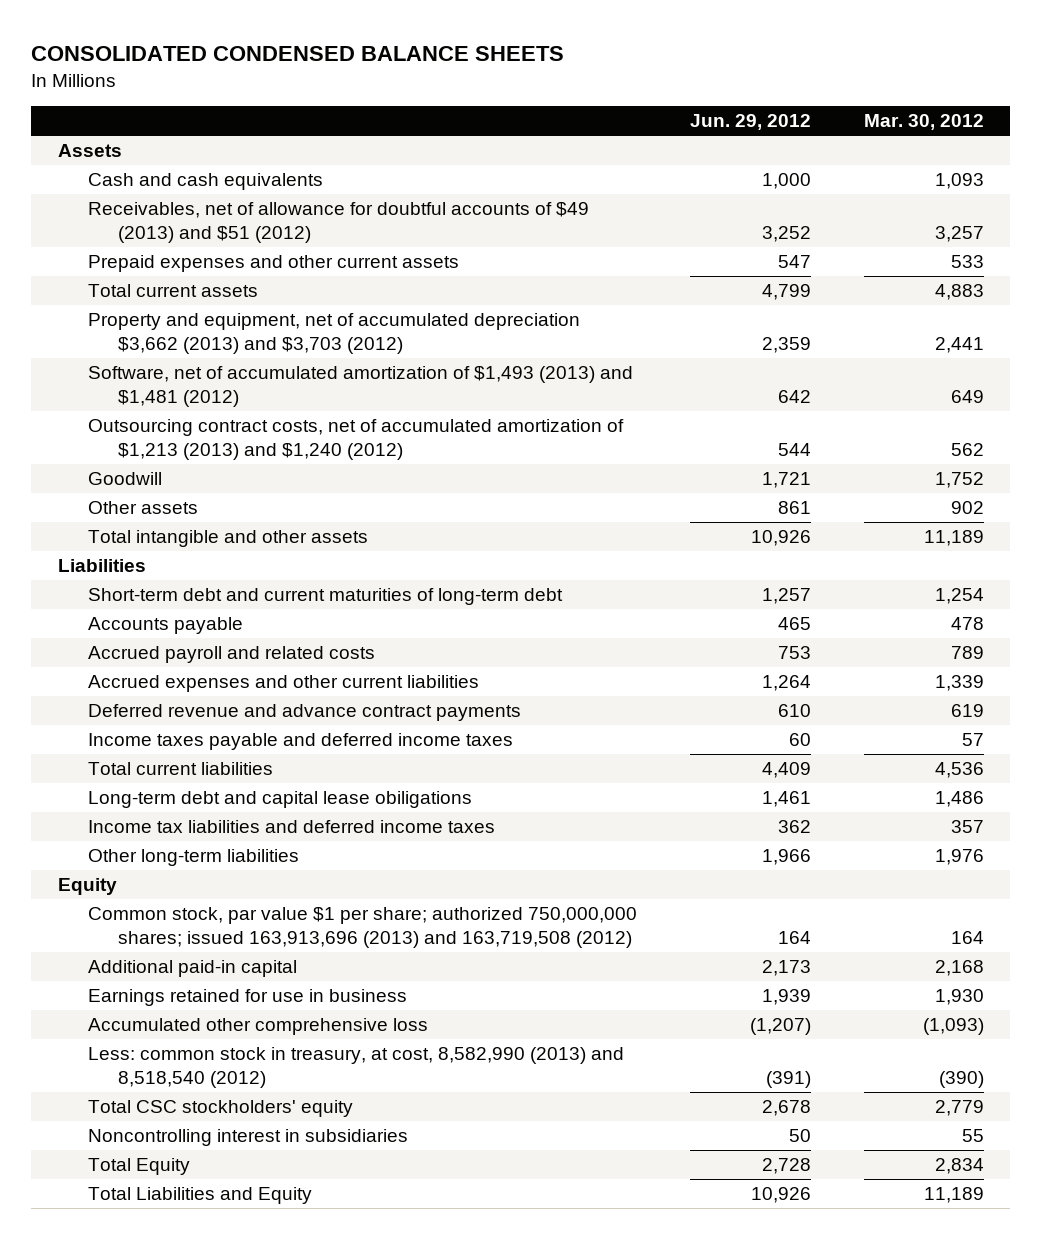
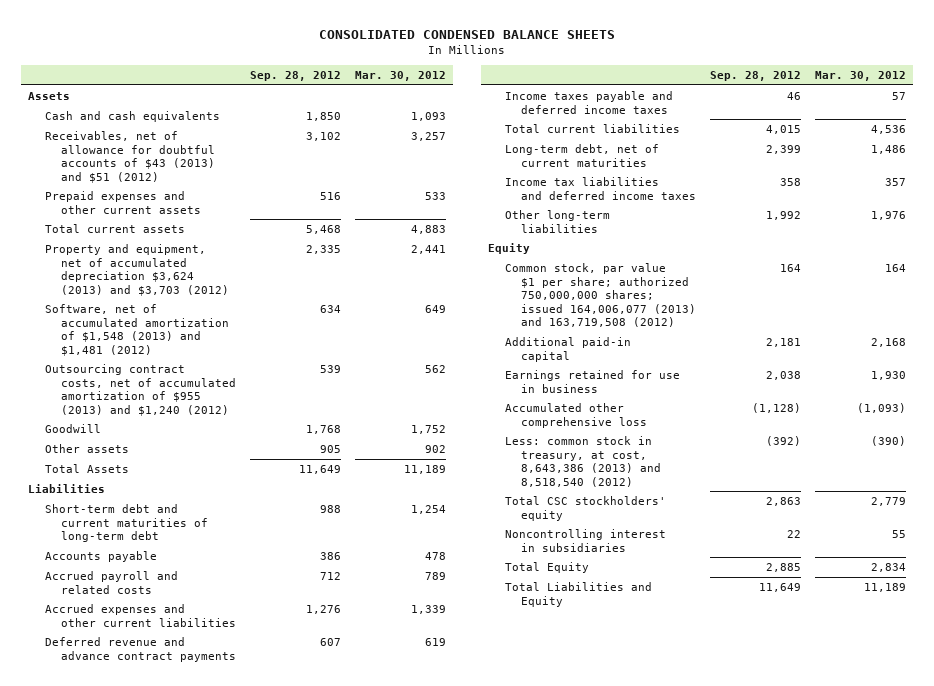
[689,114,811,131] Jun. 29, 2012 -> none
none -> [250,70,342,81] Sep. 28, 2012
[88,202,590,244] Receivables, net of allowance for doubtful accounts of $49 (2013) and $51 (2012) -> [44,130,216,183] Receivables, net of allowance for doubtful accounts of $43 (2013) and $51 (2012)
[88,313,581,355] Property and equipment, net of accumulated depreciation $3,662 (2013) and $3,703 (2012) -> [44,243,230,296] Property and equipment, net of accumulated depreciation $3,624 (2013) and $3,703 (2012)
[88,366,634,408] Software, net of accumulated amortization of $1,493 (2013) and $1,481 (2012) -> [44,303,230,356] Software, net of accumulated amortization of $1,548 (2013) and $1,481 (2012)
[88,419,625,461] Outsourcing contract costs, net of accumulated amortization of $1,213 (2013) and $1,240 (2012) -> [44,363,237,416] Outsourcing contract costs, net of accumulated amortization of $955 (2013) and $1,240 (2012)
[88,530,369,548] Total intangible and other assets -> [44,463,129,473] Total Assets
[88,791,473,809] Long-term debt and capital lease obiligations -> [504,143,659,167] Long-term debt, net of current maturities
[88,907,638,949] Common stock, par value $1 per share; authorized 750,000,000 shares; issued 163,913,696 (2013) and 163,719,508 (2012) -> [504,262,697,328] Common stock, par value $1 per share; authorized 750,000,000 shares; issued 164,006,077 (2013) and 163,719,508 (2012)
[88,1047,625,1089] Less: common stock in treasury, at cost, 8,582,990 (2013) and 8,518,540 (2012) -> [504,435,662,487] Less: common stock in treasury, at cost, 8,643,386 (2013) and 8,518,540 (2012)

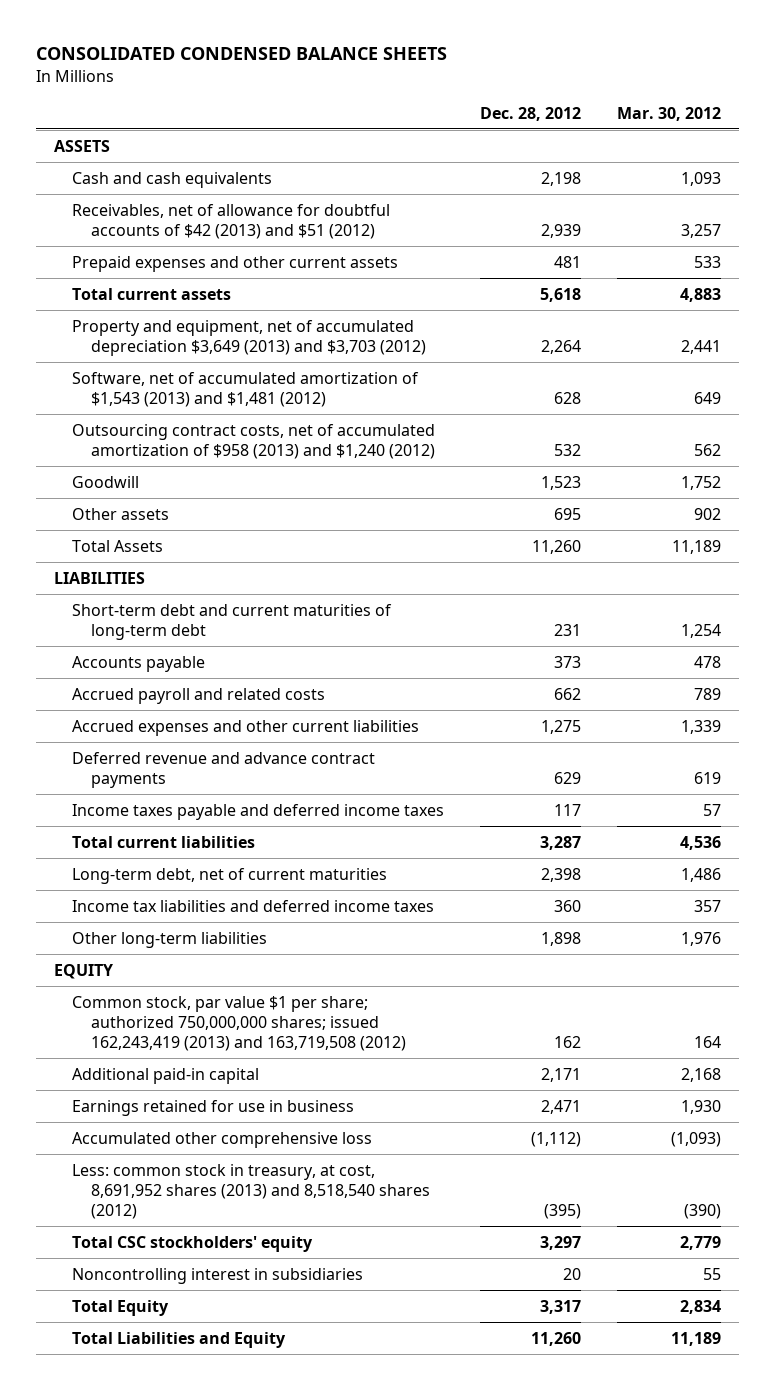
[250,70,342,81] Sep. 28, 2012 -> none
none -> [480,106,582,121] Dec. 28, 2012
[28,91,71,100] Assets -> [53,139,110,152] ASSETS
[44,130,216,183] Receivables, net of allowance for doubtful accounts of $43 (2013) and $51 (2012) -> [72,203,391,239] Receivables, net of allowance for doubtful accounts of $42 (2013) and $51 (2012)
[44,243,230,296] Property and equipment, net of accumulated depreciation $3,624 (2013) and $3,703 (2012) -> [72,319,426,356] Property and equipment, net of accumulated depreciation $3,649 (2013) and $3,703 (2012)
[44,303,230,356] Software, net of accumulated amortization of $1,548 (2013) and $1,481 (2012) -> [72,371,420,407] Software, net of accumulated amortization of $1,543 (2013) and $1,481 (2012)
[44,363,237,416] Outsourcing contract costs, net of accumulated amortization of $955 (2013) and $1,240 (2012) -> [72,423,436,459] Outsourcing contract costs, net of accumulated amortization of $958 (2013) and $1,240 (2012)
[28,483,106,493] Liabilities -> [53,571,145,584] LIABILITIES
[488,242,531,254] Equity -> [53,963,113,979] EQUITY
[504,262,697,328] Common stock, par value $1 per share; authorized 750,000,000 shares; issued 164,006,077 (2013) and 163,719,508 (2012) -> [72,995,406,1052] Common stock, par value $1 per share; authorized 750,000,000 shares; issued 162,243,419 (2013) and 163,719,508 (2012)
[504,435,662,487] Less: common stock in treasury, at cost, 8,643,386 (2013) and 8,518,540 (2012) -> [72,1163,430,1220] Less: common stock in treasury, at cost, 8,691,952 shares (2013) and 8,518,540 shares (2012)

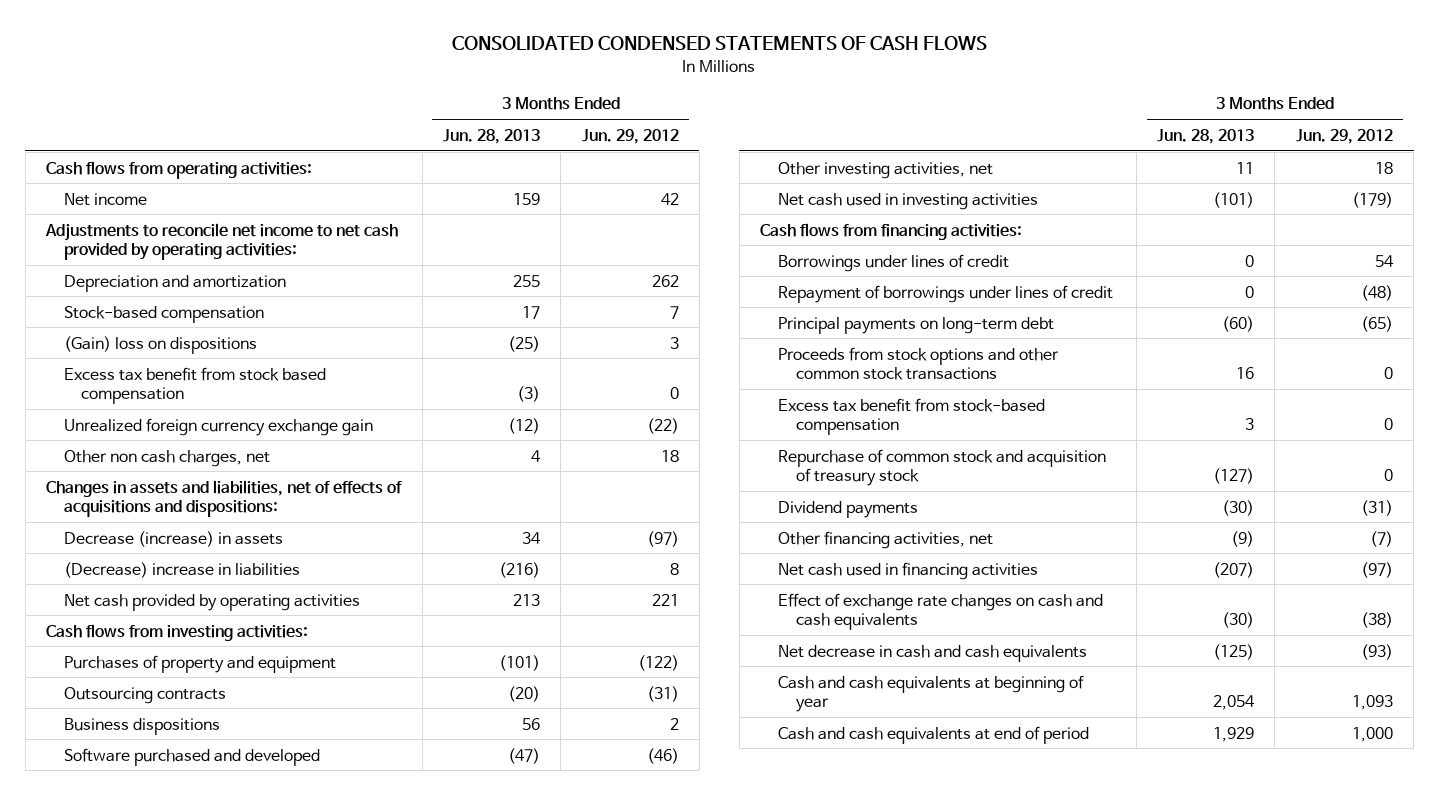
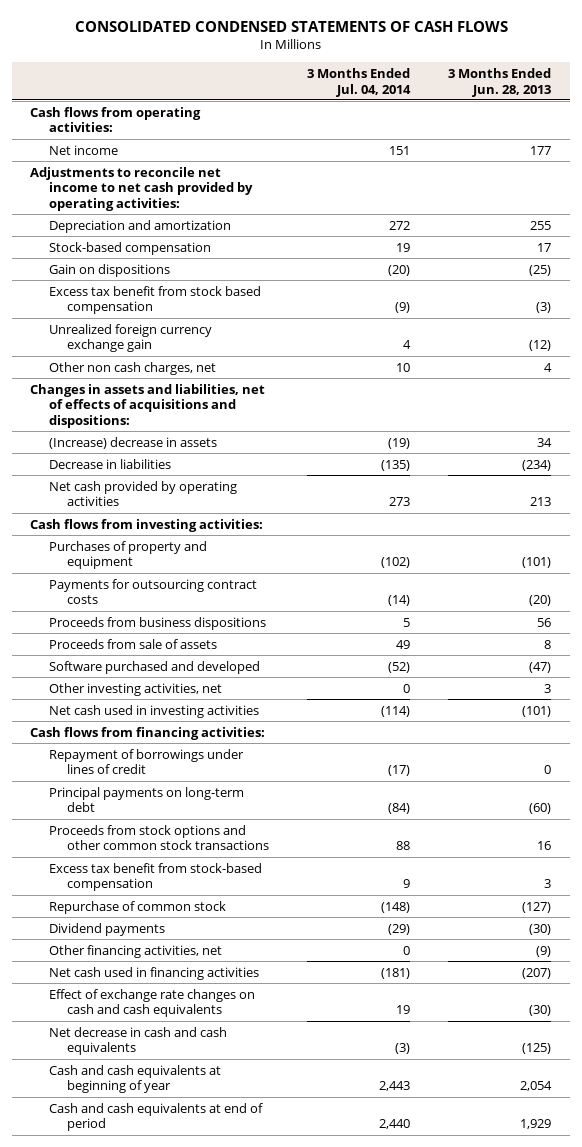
[581,128,679,144] Jun. 29, 2012 -> none
none -> [307,68,412,97] 3 Months Ended Jul. 04, 2014
[512,192,540,205] 159 -> [530,145,552,155] 177
[63,335,257,354] (Gain) loss on dispositions -> [48,263,170,277] Gain on dispositions
[63,530,283,547] Decrease (increase) in assets -> [48,436,217,449] (Increase) decrease in assets
[63,561,300,578] (Decrease) increase in liabilities -> [48,458,171,469] Decrease in liabilities
[498,561,540,578] (216) -> [522,459,552,471] (234)
[63,686,226,704] Outsourcing contracts -> [48,578,257,605] Payments for outsourcing contract costs
[63,717,220,735] Business dispositions -> [48,616,266,630] Proceeds from business dispositions
none -> [48,638,217,649] Proceeds from sale of assets
[1235,161,1254,174] 11 -> [544,683,552,693] 3
[777,253,1009,272] Borrowings under lines of credit -> none
[777,448,1106,486] Repurchase of common stock and acquisition of treasury stock -> [48,900,226,914] Repurchase of common stock

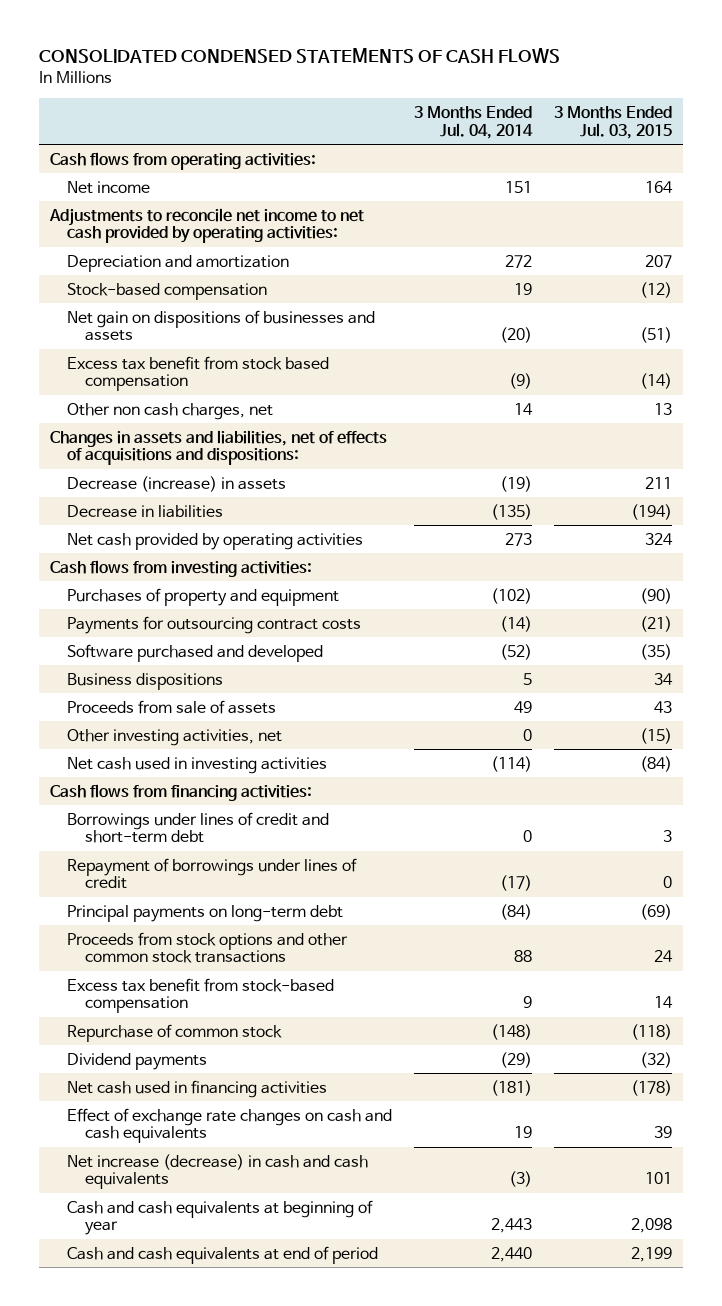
[448,68,552,97] 3 Months Ended Jun. 28, 2013 -> none
none -> [553,106,672,139] 3 Months Ended Jul. 03, 2015
[48,263,170,277] Gain on dispositions -> [67,309,376,342] Net gain on dispositions of businesses and assets
[48,323,212,353] Unrealized foreign currency exchange gain -> none
[396,362,411,372] 10 -> [514,402,534,415] 14
[48,436,217,449] (Increase) decrease in assets -> [67,475,287,492] Decrease (increase) in assets
[48,616,266,630] Proceeds from business dispositions -> none
none -> [67,672,224,690] Business dispositions
[48,638,217,649] Proceeds from sale of assets -> [67,699,277,714] Proceeds from sale of assets
none -> [67,811,330,844] Borrowings under lines of credit and short-term debt
[48,944,222,958] Other financing activities, net -> none
[48,1026,227,1056] Net decrease in cash and cash equivalents -> [67,1153,369,1190] Net increase (decrease) in cash and cash equivalents

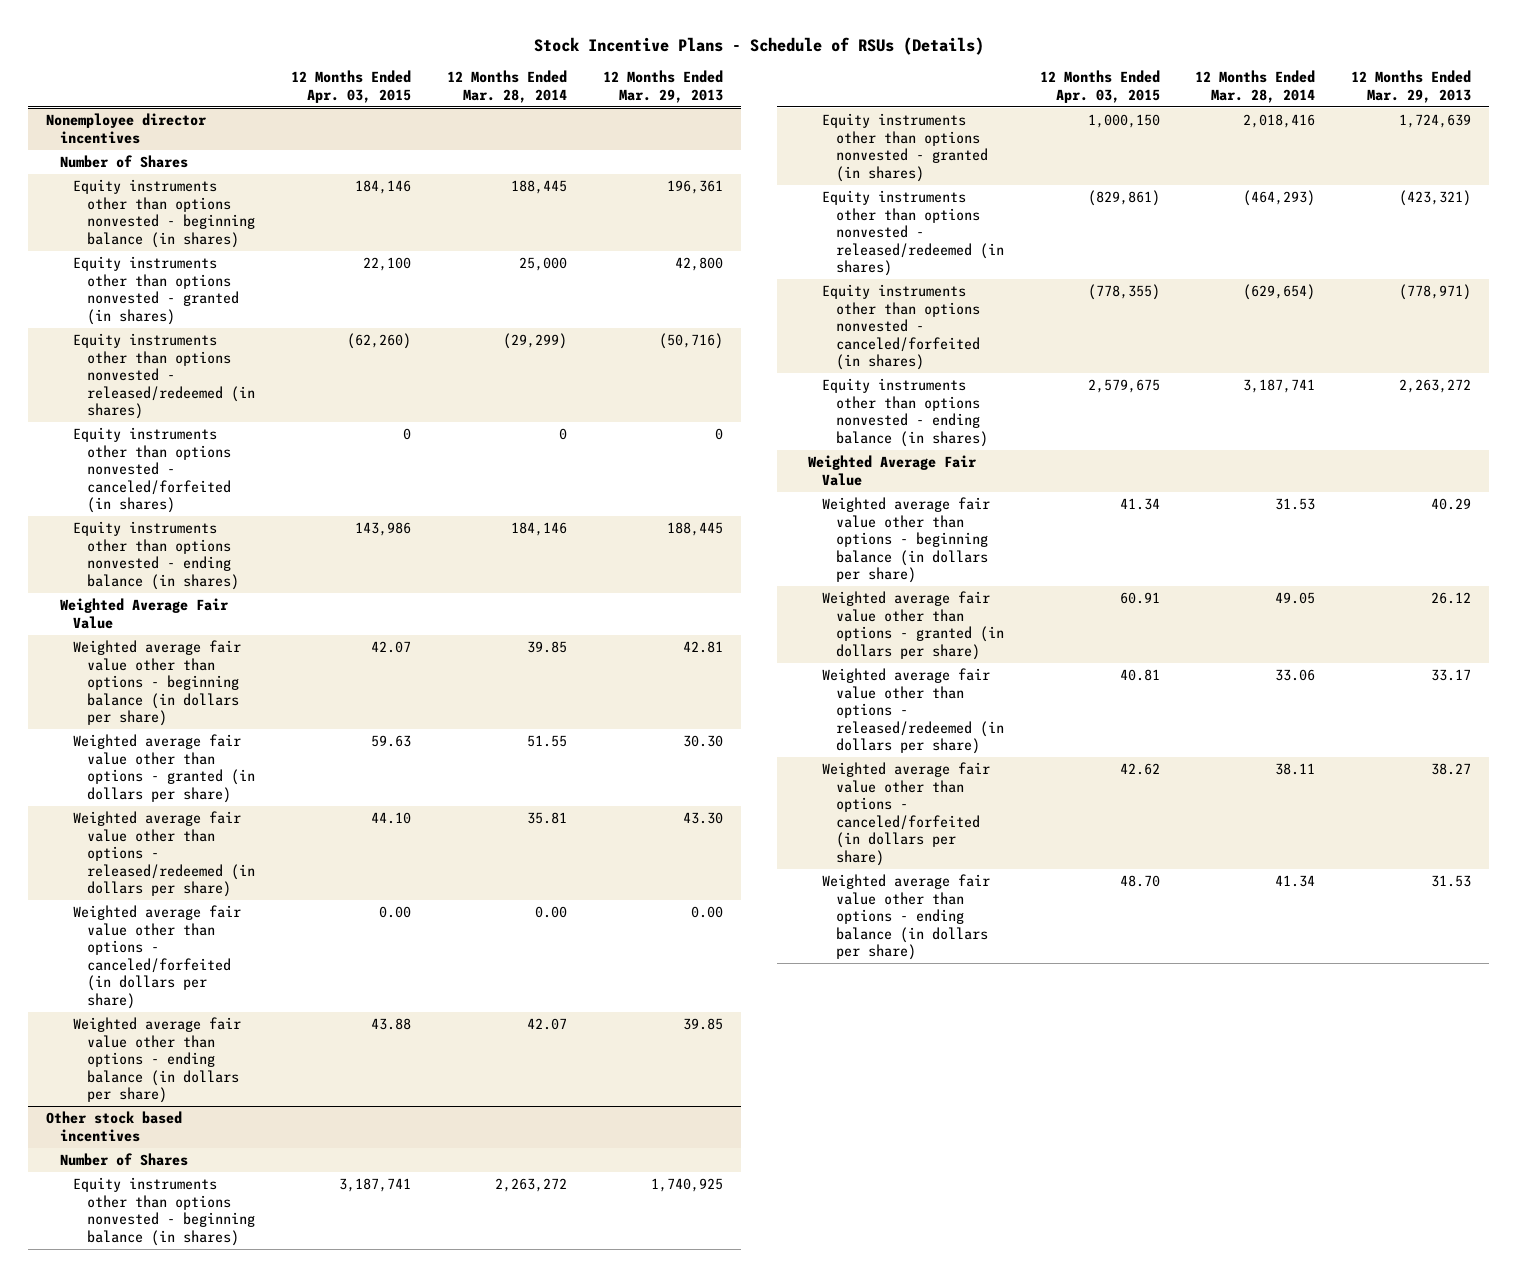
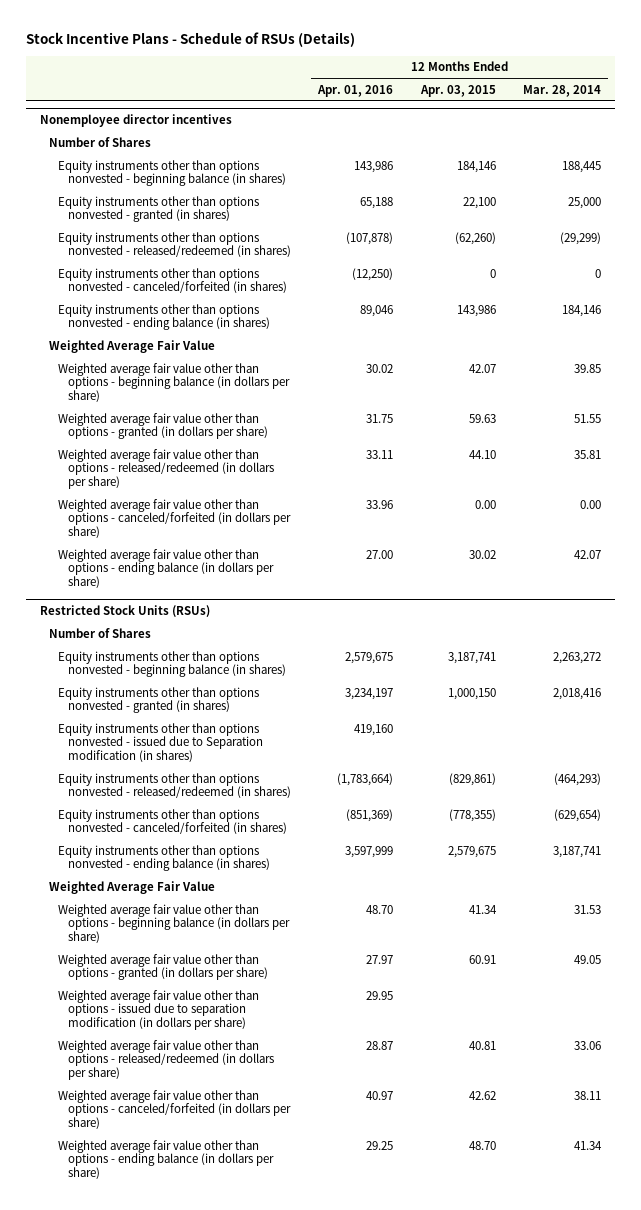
[602,70,723,103] 12 Months Ended Mar. 29, 2013 -> none
none -> [317,84,394,97] Apr. 01, 2016
[46,1111,183,1142] Other stock based incentives -> none
[370,1018,411,1031] 43.88 -> [468,549,496,559] 30.02
none -> [39,605,210,618] Restricted Stock Units (RSUs)
none -> [58,722,263,762] Equity instruments other than options nonvested - issued due to Separation modification (in shares)
none -> [58,989,260,1030] Weighted average fair value other than options - issued due to separation modification (in dollars per share)

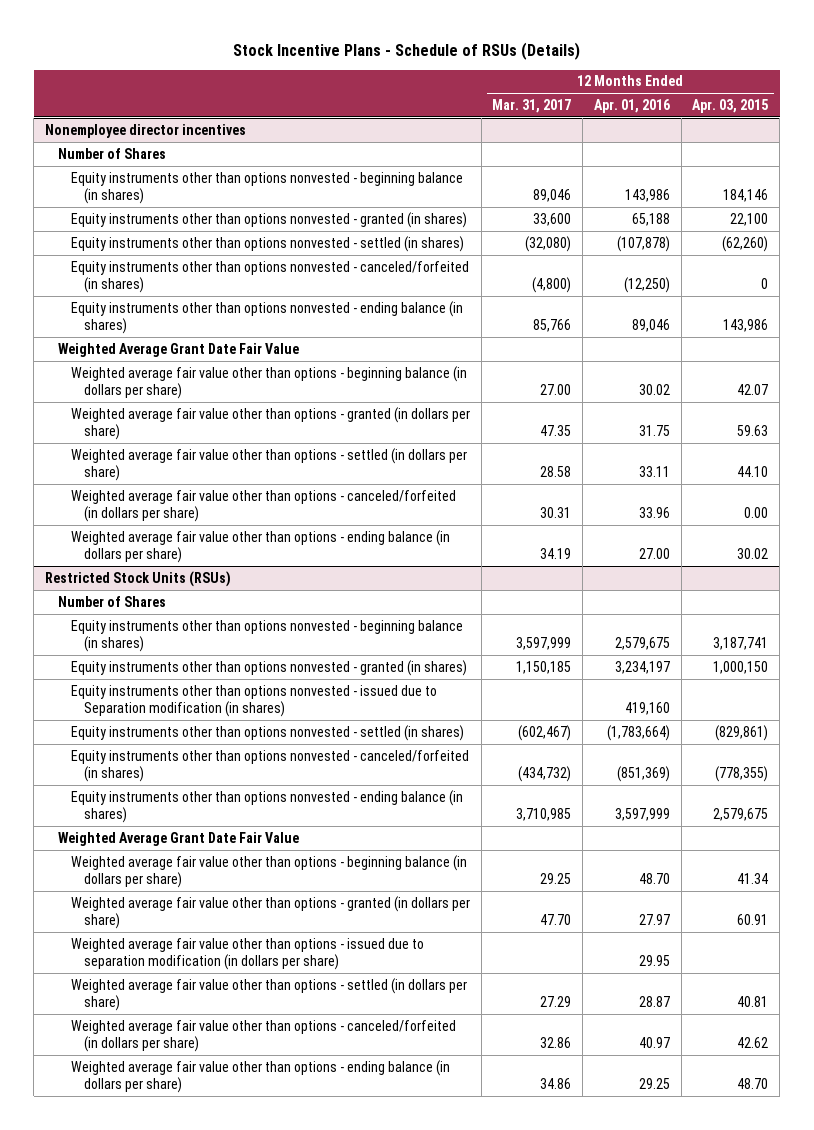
[523,84,602,97] Mar. 28, 2014 -> none
none -> [492,99,572,114] Mar. 31, 2017
[58,231,291,258] Equity instruments other than options nonvested - released/redeemed (in shares) -> [70,235,464,252] Equity instruments other than options nonvested - settled (in shares)
[49,339,216,353] Weighted Average Fair Value -> [57,342,299,357] Weighted Average Grant Date Fair Value
[58,448,274,489] Weighted average fair value other than options - released/redeemed (in dollars per share) -> [70,447,467,482] Weighted average fair value other than options - settled (in dollars per share)
[58,772,291,799] Equity instruments other than options nonvested - released/redeemed (in shares) -> [70,724,464,741] Equity instruments other than options nonvested - settled (in shares)
[49,880,216,894] Weighted Average Fair Value -> [57,831,299,846] Weighted Average Grant Date Fair Value
[58,1039,274,1080] Weighted average fair value other than options - released/redeemed (in dollars per share) -> [70,977,467,1012] Weighted average fair value other than options - settled (in dollars per share)

